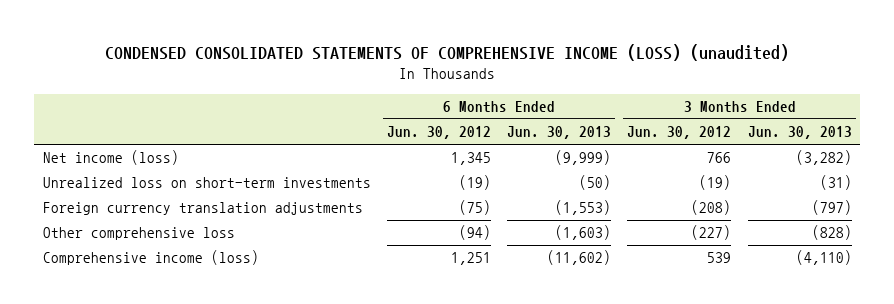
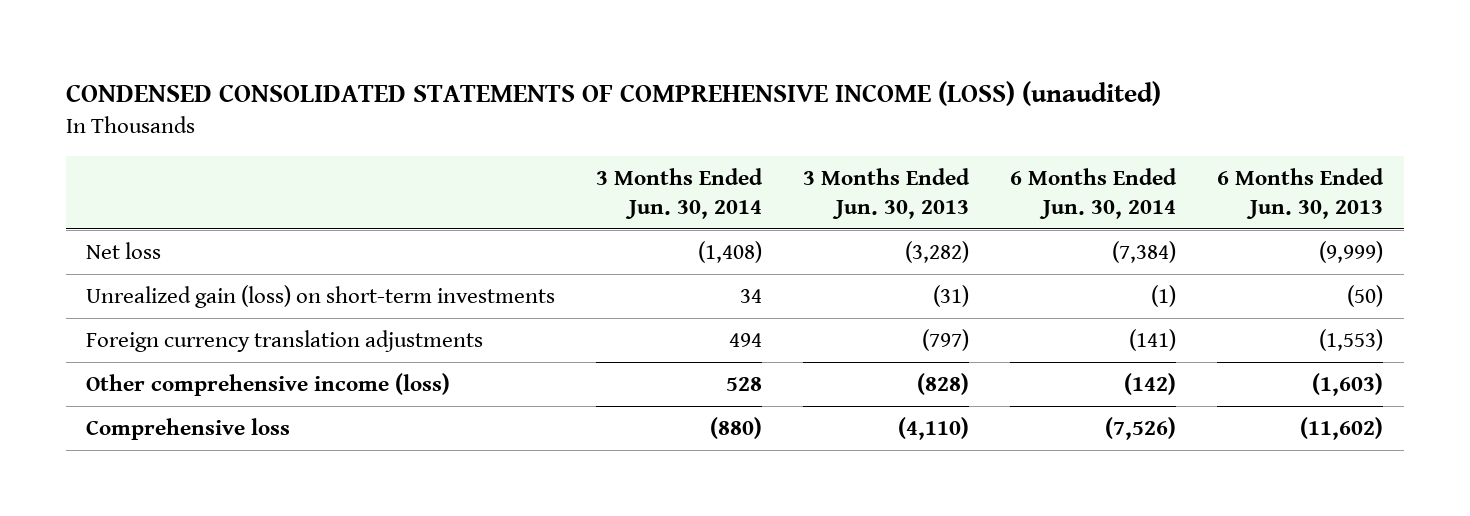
[386,126,491,140] Jun. 30, 2012 -> none
[627,126,732,140] Jun. 30, 2012 -> none
none -> [596,168,764,220] 3 Months Ended Jun. 30, 2014
none -> [1010,168,1178,220] 6 Months Ended Jun. 30, 2014
[42,150,179,166] Net income (loss) -> [86,241,162,259] Net loss
[42,177,371,189] Unrealized loss on short-term investments -> [86,284,556,308] Unrealized gain (loss) on short-term investments
[42,227,235,241] Other comprehensive loss -> [86,372,451,396] Other comprehensive income (loss)
[42,250,259,266] Comprehensive income (loss) -> [86,417,291,440] Comprehensive loss

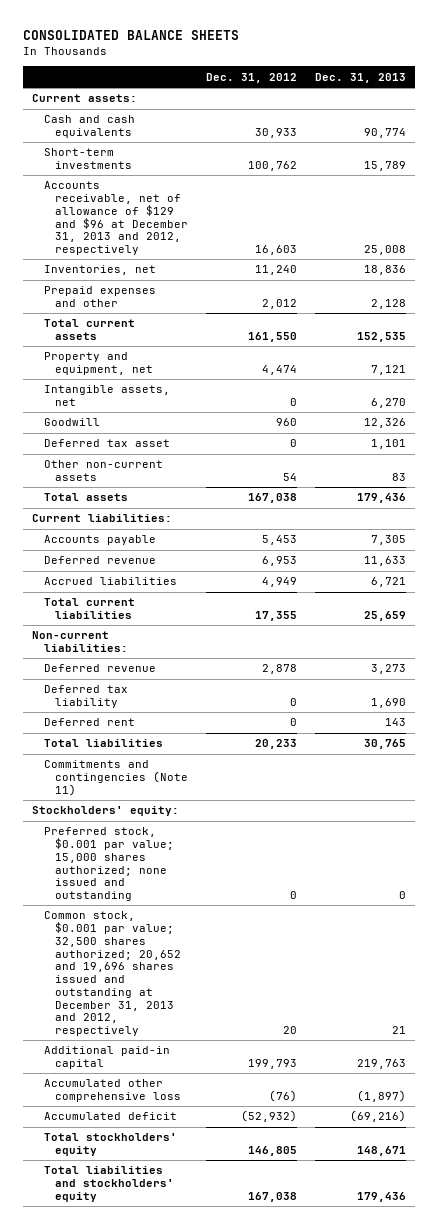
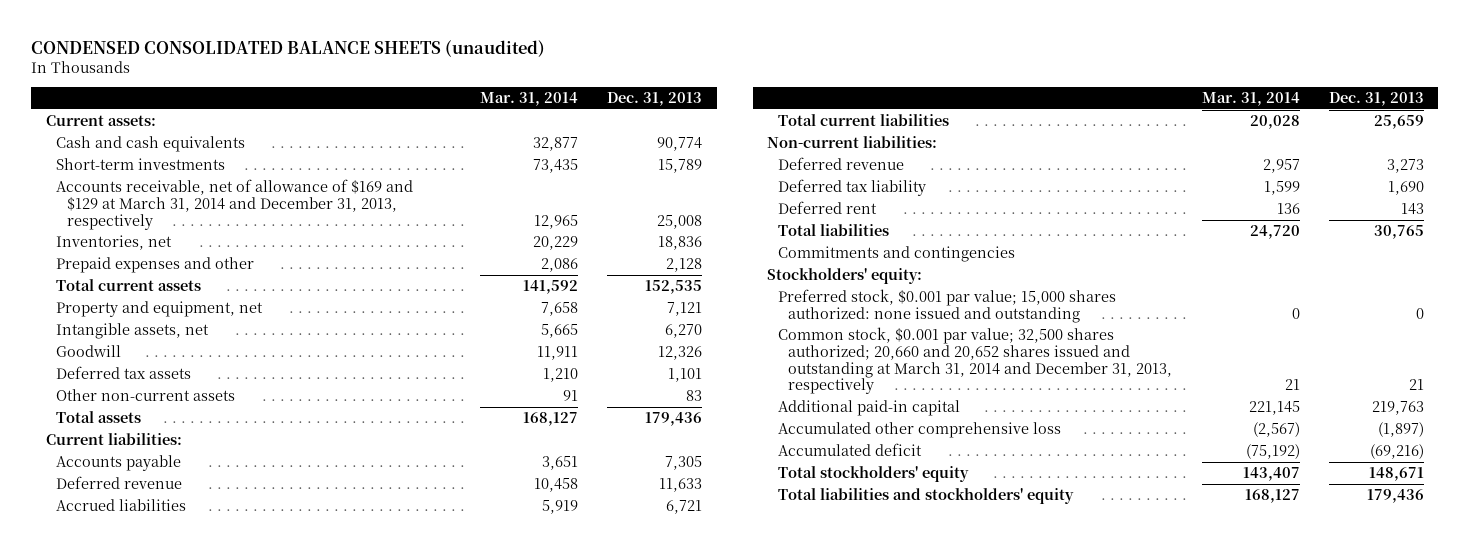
[23,30,240,41] CONSOLIDATED BALANCE SHEETS -> [31,39,546,57] CONDENSED CONSOLIDATED BALANCE SHEETS (unaudited)
[206,72,298,83] Dec. 31, 2012 -> none
none -> [480,92,579,107] Mar. 31, 2014
[43,181,189,256] Accounts receivable, net of allowance of $129 and $96 at December 31, 2013 and 2012, respectively -> [56,179,414,230] Accounts receivable, net of allowance of $169 and $129 at March 31, 2014 and December 31, 2013, respectively
[43,439,170,448] Deferred tax asset -> [56,366,192,380] Deferred tax assets
[43,760,189,796] Commitments and contingencies (Note 11) -> [777,246,1015,263] Commitments and contingencies
[43,827,175,902] Preferred stock, $0.001 par value; 15,000 shares authorized; none issued and outstanding -> [777,289,1116,323] Preferred stock, $0.001 par value; 15,000 shares authorized: none issued and outstanding
[43,911,182,1037] Common stock, $0.001 par value; 32,500 shares authorized; 20,652 and 19,696 shares issued and outstanding at December 31, 2013 and 2012, respectively -> [777,327,1173,395] Common stock, $0.001 par value; 32,500 shares authorized; 20,660 and 20,652 shares issued and outstanding at March 31, 2014 and December 31, 2013, respectively

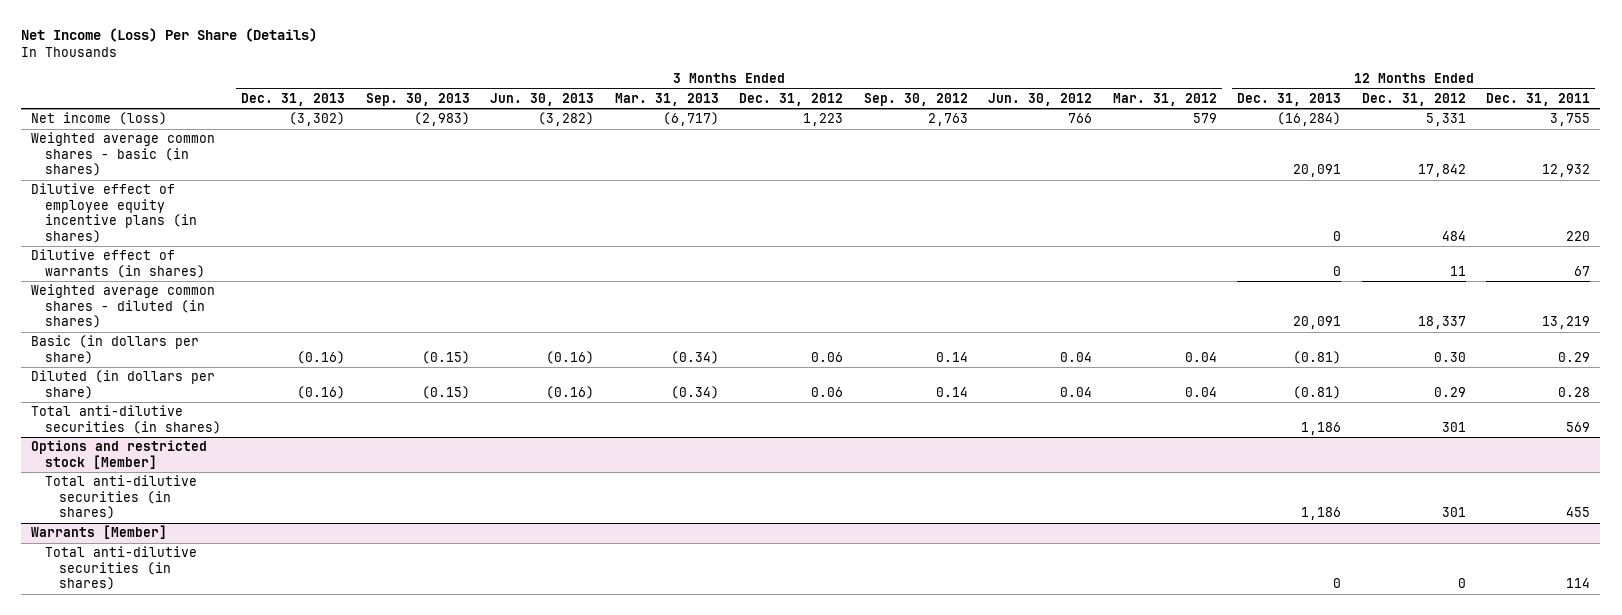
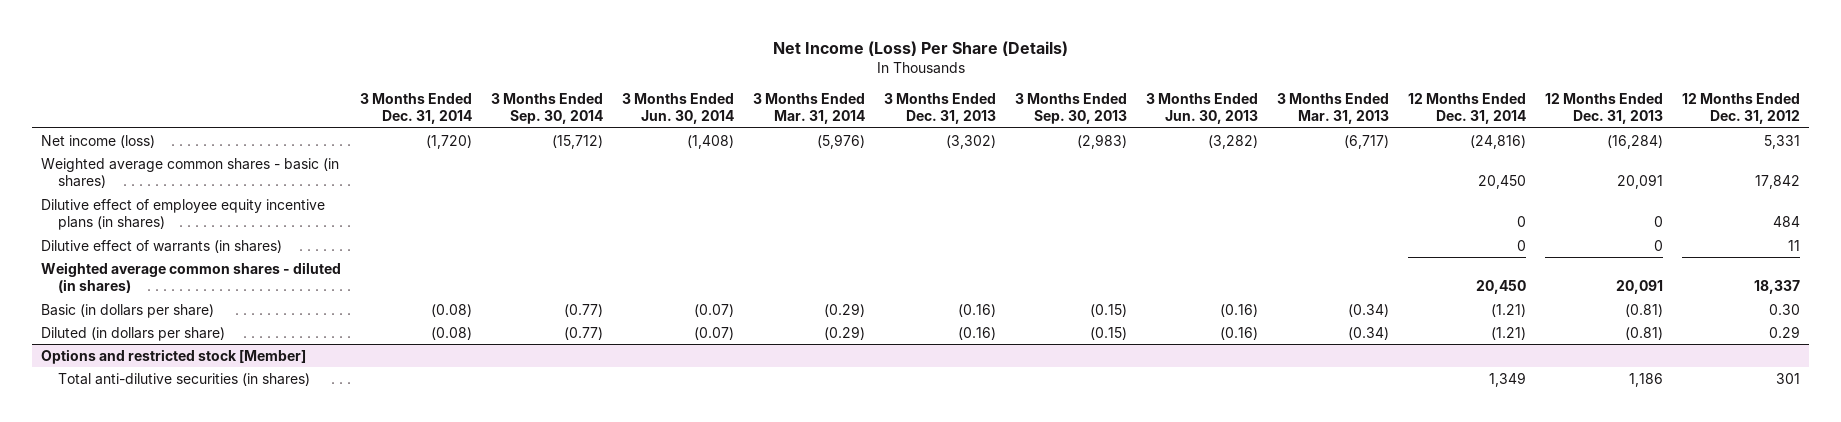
[739,92,844,106] Dec. 31, 2012 -> none
[863,92,968,106] Sep. 30, 2012 -> none
[988,92,1093,106] Jun. 30, 2012 -> none
[1112,92,1217,106] Mar. 31, 2012 -> none
[1486,92,1591,106] Dec. 31, 2011 -> none
none -> [360,92,473,125] 3 Months Ended Dec. 31, 2014
none -> [491,92,604,125] 3 Months Ended Sep. 30, 2014
none -> [622,92,735,125] 3 Months Ended Jun. 30, 2014
none -> [753,92,866,125] 3 Months Ended Mar. 31, 2014
none -> [1407,92,1526,125] 12 Months Ended Dec. 31, 2014
[31,405,221,434] Total anti-dilutive securities (in shares) -> none
[31,525,168,540] Warrants [Member] -> none
[44,546,197,591] Total anti-dilutive securities (in shares) -> none

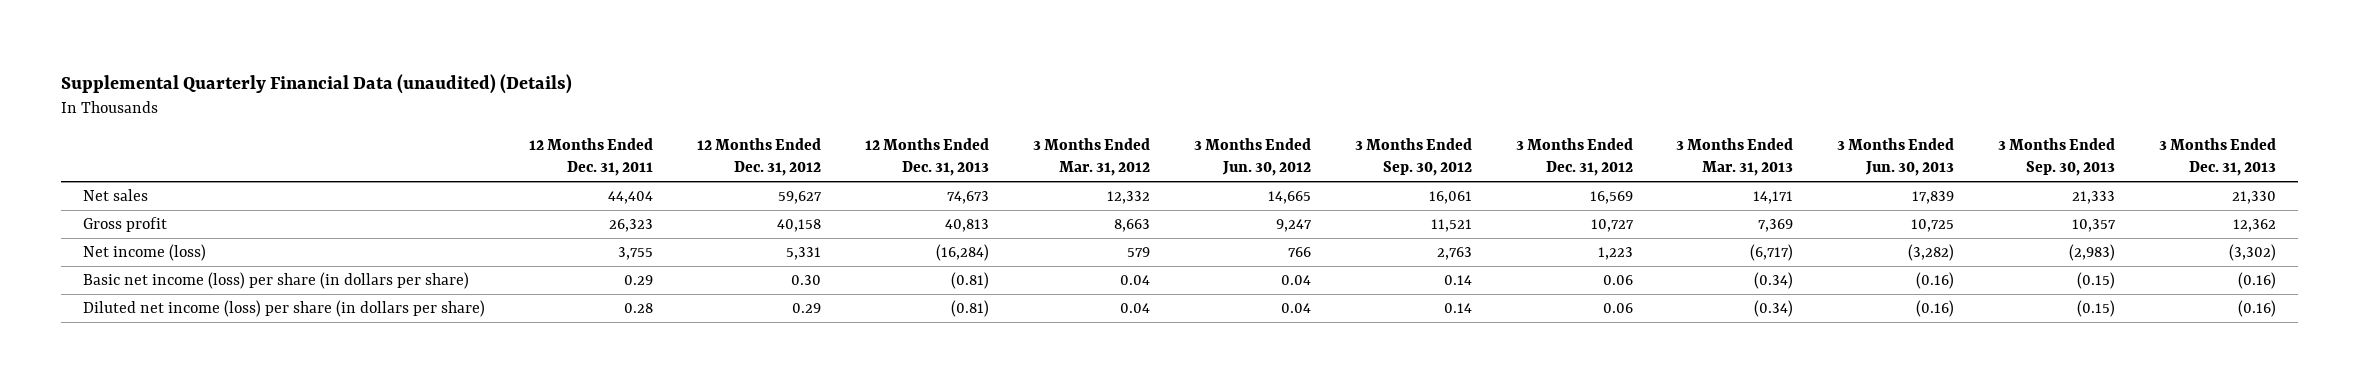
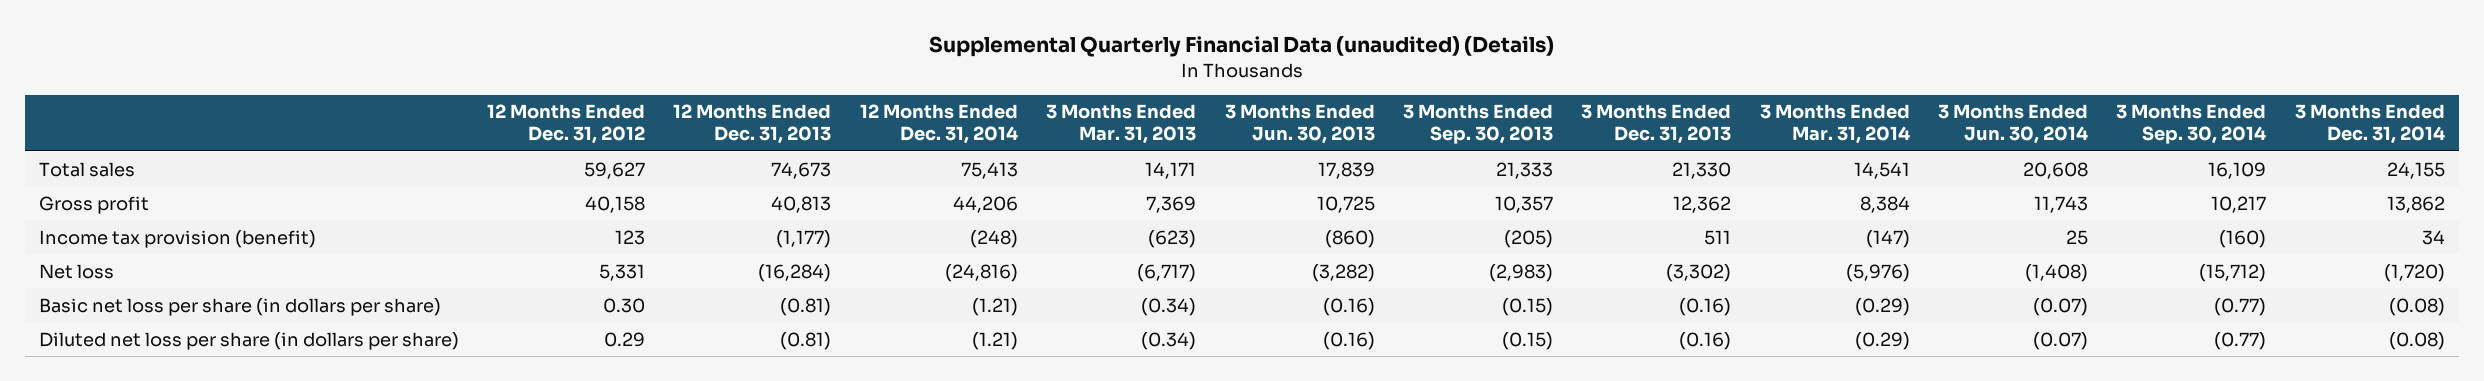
[529,138,654,176] 12 Months Ended Dec. 31, 2011 -> none
[1032,138,1150,176] 3 Months Ended Mar. 31, 2012 -> none
[1193,138,1311,176] 3 Months Ended Jun. 30, 2012 -> none
[1354,138,1472,176] 3 Months Ended Sep. 30, 2012 -> none
[1515,138,1633,176] 3 Months Ended Dec. 31, 2012 -> none
none -> [859,104,1018,145] 12 Months Ended Dec. 31, 2014
none -> [1759,104,1910,145] 3 Months Ended Mar. 31, 2014
none -> [1938,104,2089,145] 3 Months Ended Jun. 30, 2014
none -> [2116,104,2267,145] 3 Months Ended Sep. 30, 2014
none -> [2294,104,2445,145] 3 Months Ended Dec. 31, 2014
[83,189,149,202] Net sales -> [38,161,135,177] Total sales
none -> [38,229,316,248] Income tax provision (benefit)
[83,244,207,262] Net income (loss) -> [38,263,114,279] Net loss
[83,272,470,290] Basic net income (loss) per share (in dollars per share) -> [38,297,441,316] Basic net loss per share (in dollars per share)
[83,300,486,318] Diluted net income (loss) per share (in dollars per share) -> [38,331,459,350] Diluted net loss per share (in dollars per share)

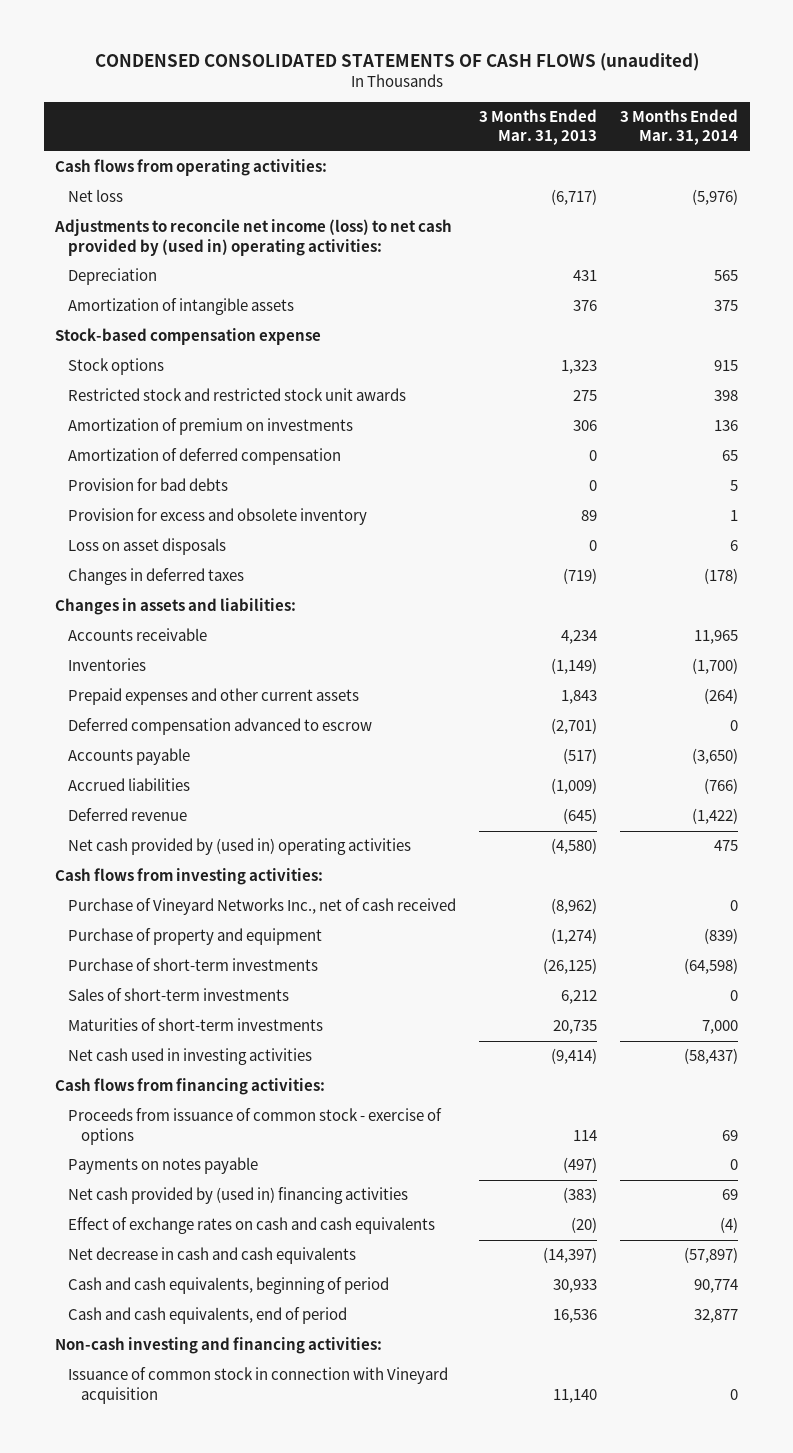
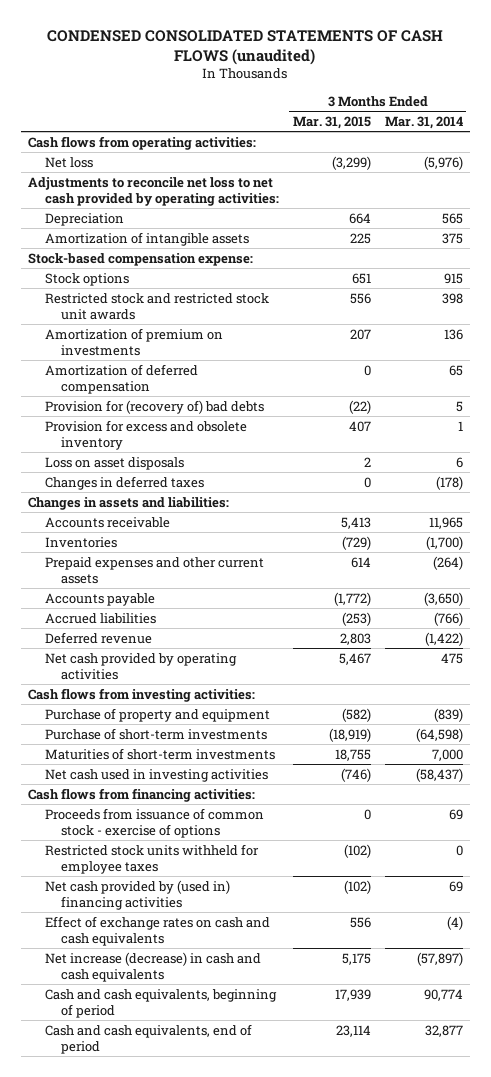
[479,108,598,146] 3 Months Ended Mar. 31, 2013 -> none
none -> [292,115,371,129] Mar. 31, 2015
[54,219,453,256] Adjustments to reconcile net income (loss) to net cash provided by (used in) operating activities: -> [27,176,279,206] Adjustments to reconcile net loss to net cash provided by operating activities:
[55,328,322,346] Stock-based compensation expense -> [27,252,253,266] Stock-based compensation expense:
[68,478,229,492] Provision for bad debts -> [44,399,264,414] Provision for (recovery of) bad debts
[68,718,373,736] Deferred compensation advanced to escrow -> none
[68,838,412,856] Net cash provided by (used in) operating activities -> [44,652,237,680] Net cash provided by operating activities
[68,898,457,916] Purchase of Vineyard Networks Inc., net of cash received -> none
[68,988,290,1002] Sales of short-term investments -> none
[68,1157,259,1175] Payments on notes payable -> none
none -> [44,843,259,874] Restricted stock units withheld for employee taxes
[68,1247,357,1265] Net decrease in cash and cash equivalents -> [44,951,261,982] Net increase (decrease) in cash and cash equivalents
[55,1337,383,1355] Non-cash investing and financing activities: -> none
[68,1367,449,1404] Issuance of common stock in connection with Vineyard acquisition -> none

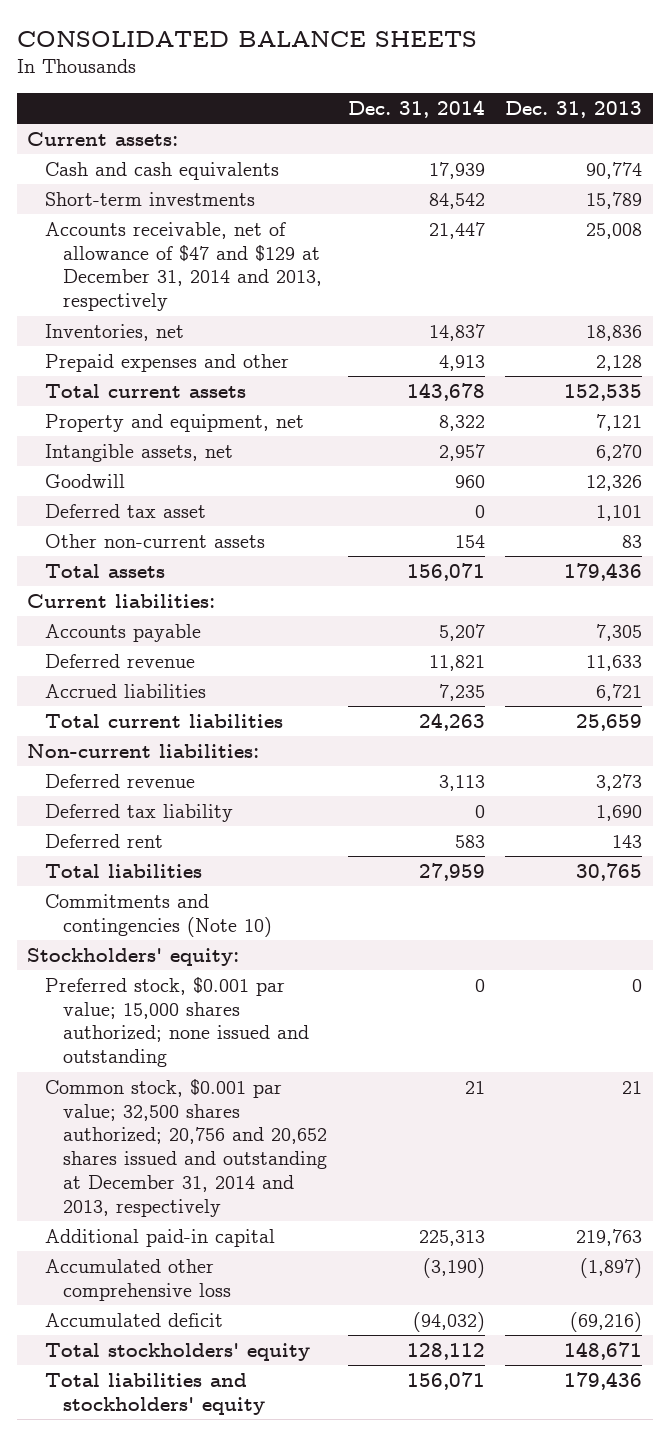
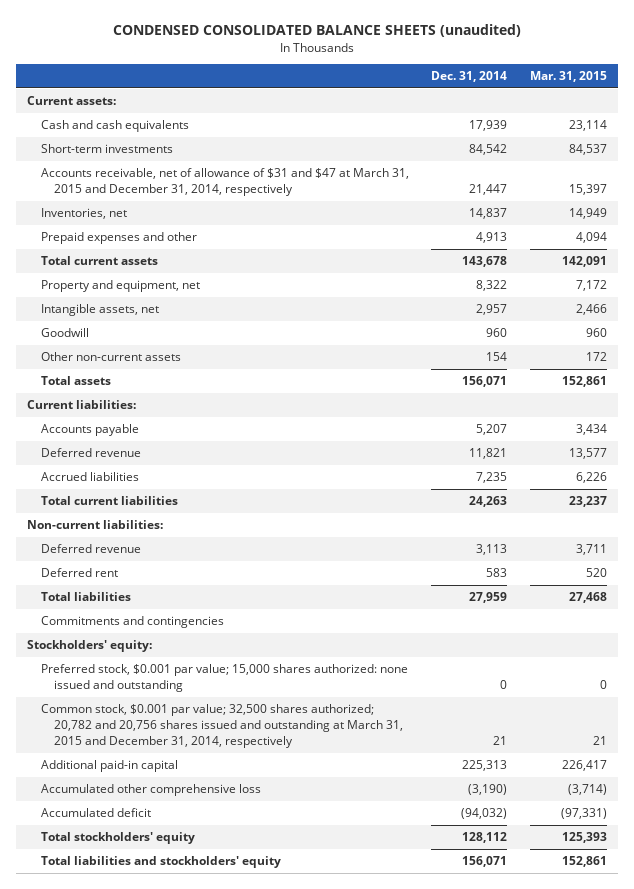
[16,31,477,48] CONSOLIDATED BALANCE SHEETS -> [113,24,522,38] CONDENSED CONSOLIDATED BALANCE SHEETS (unaudited)
[505,100,643,118] Dec. 31, 2013 -> none
none -> [529,71,607,83] Mar. 31, 2015
[45,221,323,312] Accounts receivable, net of allowance of $47 and $129 at December 31, 2014 and 2013, respectively -> [40,168,409,197] Accounts receivable, net of allowance of $31 and $47 at March 31, 2015 and December 31, 2014, respectively
[45,503,207,518] Deferred tax asset -> none
[45,803,234,822] Deferred tax liability -> none
[45,893,273,937] Commitments and contingencies (Note 10) -> [40,616,224,629] Commitments and contingencies
[45,976,310,1068] Preferred stock, $0.001 par value; 15,000 shares authorized; none issued and outstanding -> [40,664,408,693] Preferred stock, $0.001 par value; 15,000 shares authorized: none issued and outstanding
[45,1078,328,1217] Common stock, $0.001 par value; 32,500 shares authorized; 20,756 and 20,652 shares issued and outstanding at December 31, 2014 and 2013, respectively -> [40,704,404,749] Common stock, $0.001 par value; 32,500 shares authorized; 20,782 and 20,756 shares issued and outstanding at March 31, 2015 and December 31, 2014, respectively

